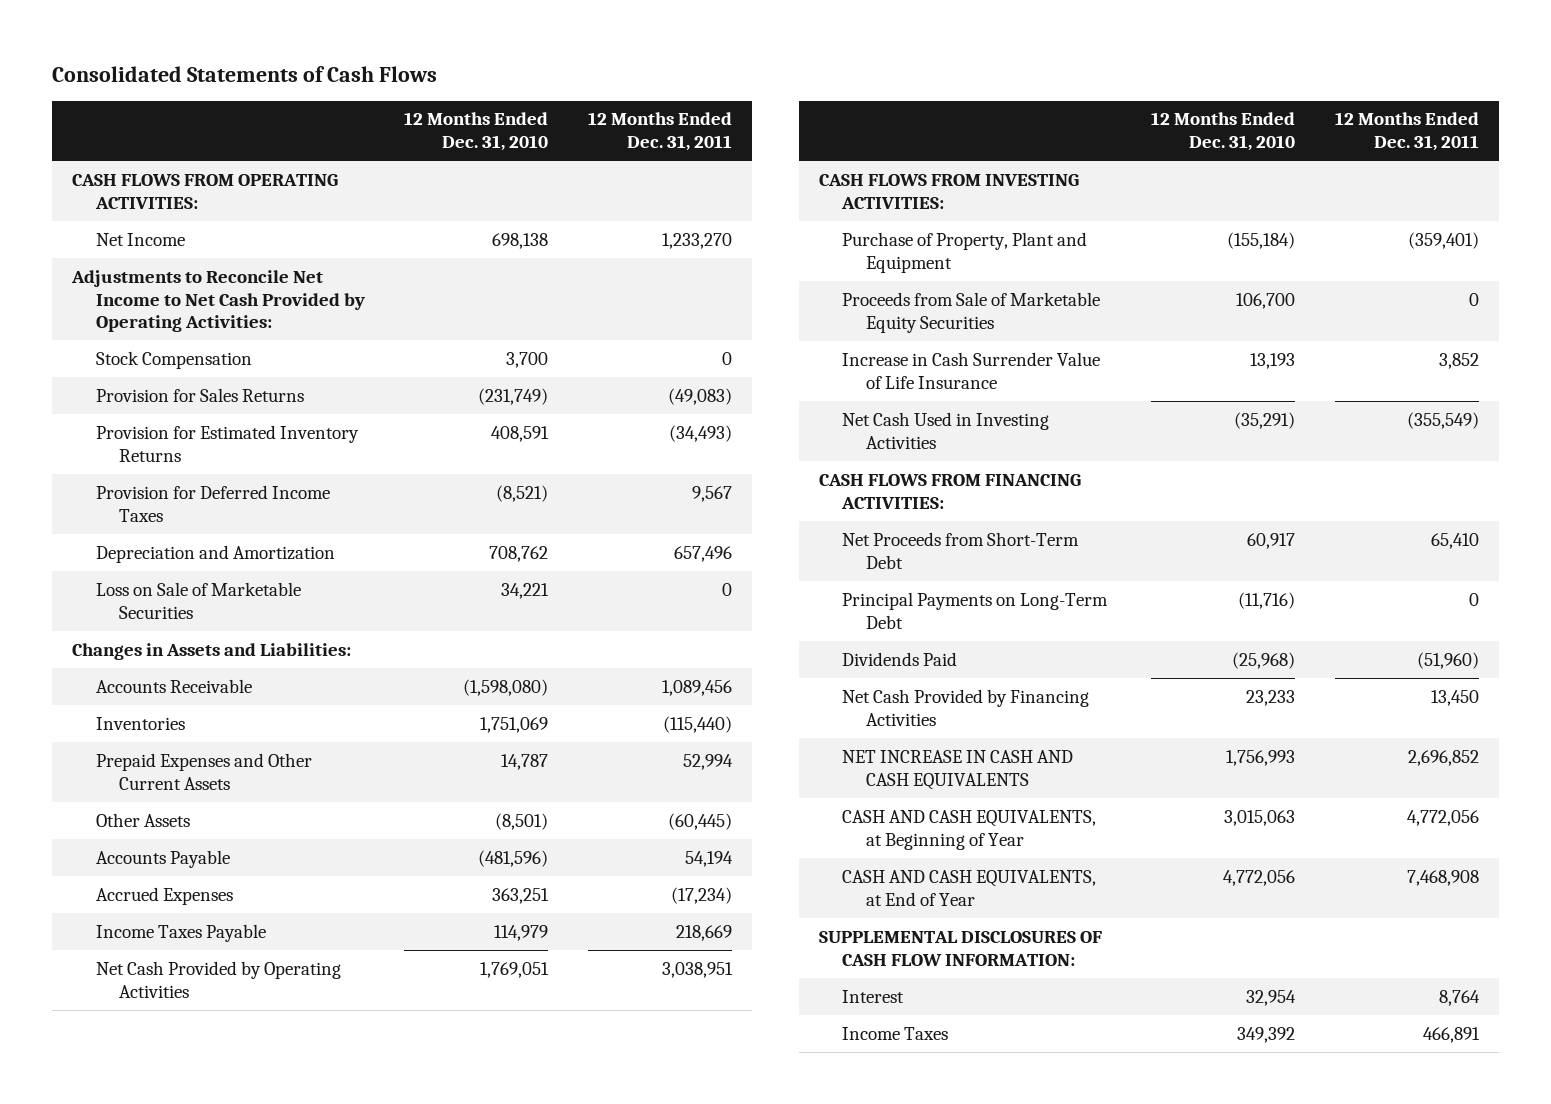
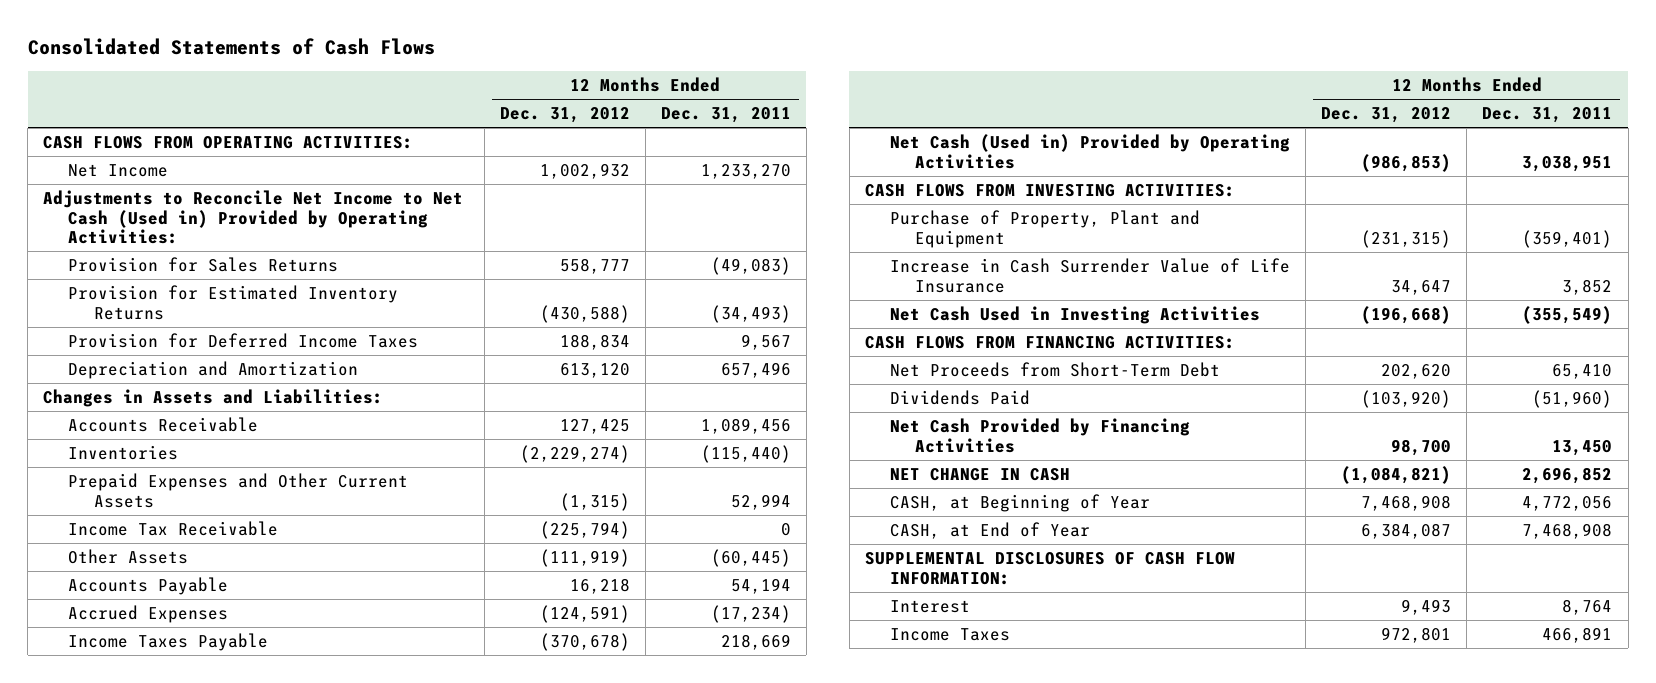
[404,112,549,152] 12 Months Ended Dec. 31, 2010 -> none
none -> [499,107,630,124] Dec. 31, 2012
[95,350,252,369] Stock Compensation -> none
[71,269,365,333] Adjustments to Reconcile Net Income to Net Cash Provided by Operating Activities: -> [43,190,464,245] Adjustments to Reconcile Net Income to Net Cash (Used in) Provided by Operating Activities:
[95,581,301,619] Loss on Sale of Marketable Securities -> none
none -> [68,521,279,537] Income Tax Receivable
[95,960,341,998] Net Cash Provided by Operating Activities -> [889,134,1290,169] Net Cash (Used in) Provided by Operating Activities
[842,291,1101,333] Proceeds from Sale of Marketable Equity Securities -> none
[842,591,1109,629] Principal Payments on Long-Term Debt -> none
[842,749,1074,790] NET INCREASE IN CASH AND CASH EQUIVALENTS -> [889,468,1070,482] NET CHANGE IN CASH
[842,809,1097,850] CASH AND CASH EQUIVALENTS, at Beginning of Year -> [889,494,1150,513] CASH, at Beginning of Year
[842,869,1097,906] CASH AND CASH EQUIVALENTS, at End of Year -> [889,522,1090,540] CASH, at End of Year

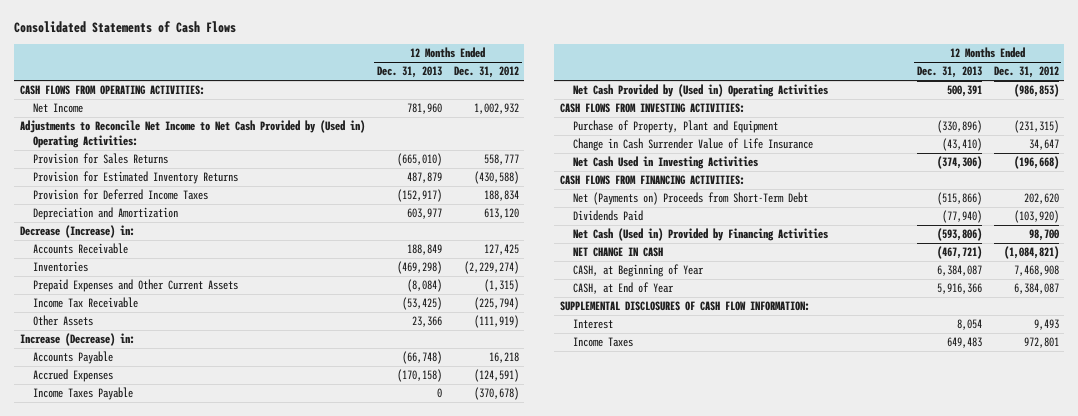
[660,107,791,124] Dec. 31, 2011 -> none
none -> [376,66,442,79] Dec. 31, 2013
[43,190,464,245] Adjustments to Reconcile Net Income to Net Cash (Used in) Provided by Operating Activities: -> [19,120,365,149] Adjustments to Reconcile Net Income to Net Cash Provided by (Used in) Operating Activities:
[43,389,384,408] Changes in Assets and Liabilities: -> [19,225,135,239] Decrease (Increase) in:
none -> [19,333,135,347] Increase (Decrease) in:
[889,134,1290,169] Net Cash (Used in) Provided by Operating Activities -> [573,84,829,98] Net Cash Provided by (Used in) Operating Activities
[889,258,1290,293] Increase in Cash Surrender Value of Life Insurance -> [573,138,814,152] Change in Cash Surrender Value of Life Insurance
[889,362,1220,378] Net Proceeds from Short-Term Debt -> [573,192,809,206] Net (Payments on) Proceeds from Short-Term Debt
[889,418,1190,453] Net Cash Provided by Financing Activities -> [573,228,829,242] Net Cash (Used in) Provided by Financing Activities

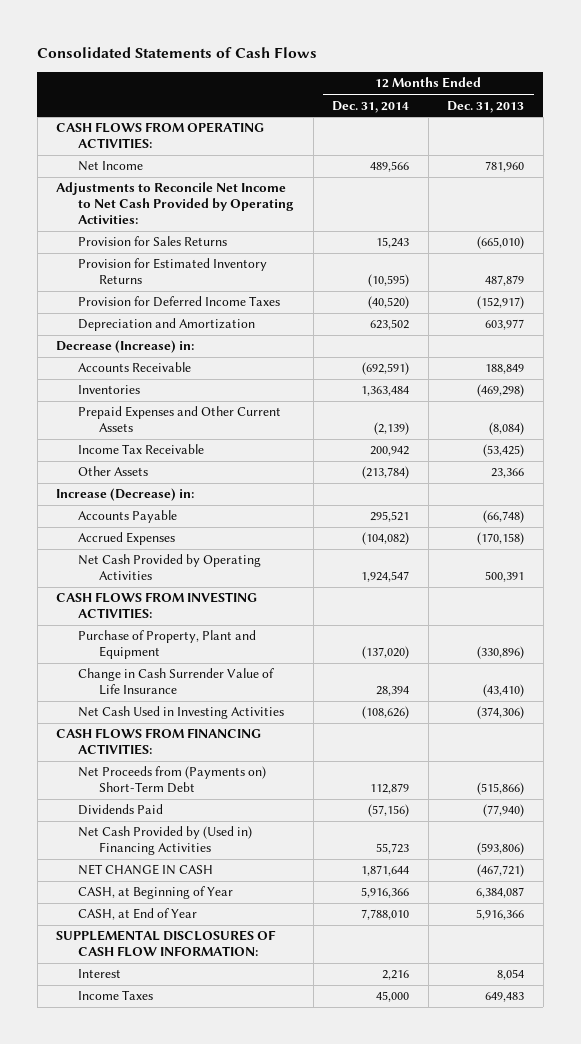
[453,66,519,79] Dec. 31, 2012 -> none
none -> [332,100,410,113] Dec. 31, 2014
[19,120,365,149] Adjustments to Reconcile Net Income to Net Cash Provided by (Used in) Operating Activities: -> [56,182,294,225] Adjustments to Reconcile Net Income to Net Cash Provided by Operating Activities:
[33,387,134,401] Income Taxes Payable -> none
[573,84,829,98] Net Cash Provided by (Used in) Operating Activities -> [77,554,261,581] Net Cash Provided by Operating Activities
[573,192,809,206] Net (Payments on) Proceeds from Short-Term Debt -> [77,766,266,794] Net Proceeds from (Payments on) Short-Term Debt
[573,228,829,242] Net Cash (Used in) Provided by Financing Activities -> [77,826,252,856] Net Cash Provided by (Used in) Financing Activities

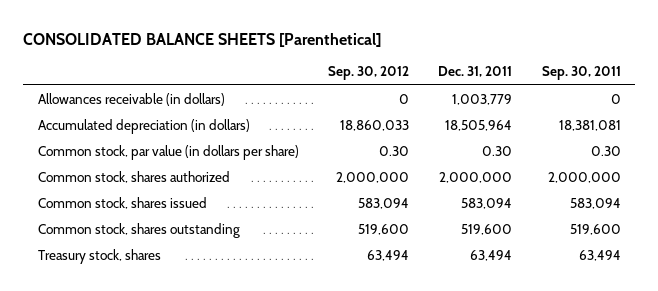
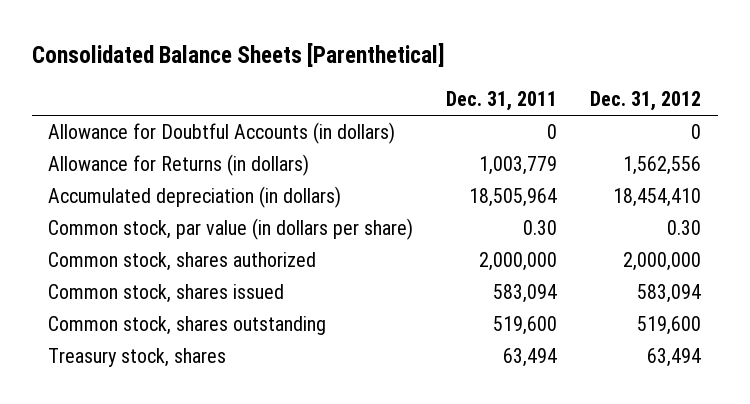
[23,32,382,47] CONSOLIDATED BALANCE SHEETS [Parenthetical] -> [32,43,446,68] Consolidated Balance Sheets [Parenthetical]
[328,66,410,81] Sep. 30, 2012 -> none
[541,66,621,81] Sep. 30, 2011 -> none
none -> [590,91,702,112] Dec. 31, 2012
[37,92,225,106] Allowances receivable (in dollars) -> [48,121,396,144] Allowance for Doubtful Accounts (in dollars)
[452,93,513,105] 1,003,779 -> [547,123,558,139] 0
none -> [48,153,310,176] Allowance for Returns (in dollars)

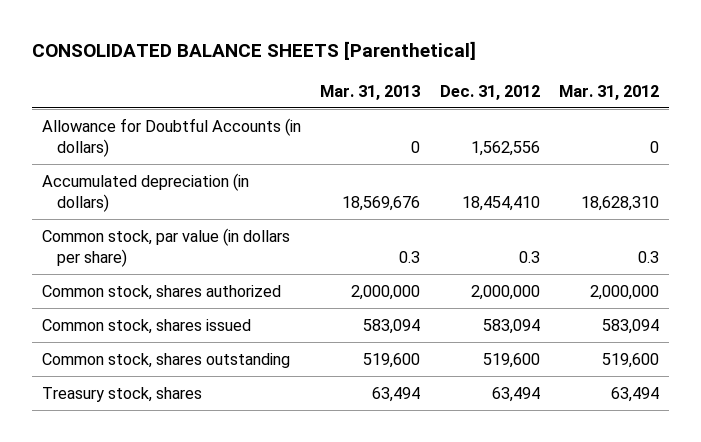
[32,43,446,68] Consolidated Balance Sheets [Parenthetical] -> [31,41,476,61] CONSOLIDATED BALANCE SHEETS [Parenthetical]
[446,91,558,112] Dec. 31, 2011 -> none
none -> [320,84,421,100] Mar. 31, 2013
none -> [559,84,660,100] Mar. 31, 2012
[48,153,310,176] Allowance for Returns (in dollars) -> none
[691,123,702,139] 0 -> [470,140,540,156] 1,562,556
[667,219,702,235] 0.30 -> [518,250,540,263] 0.3

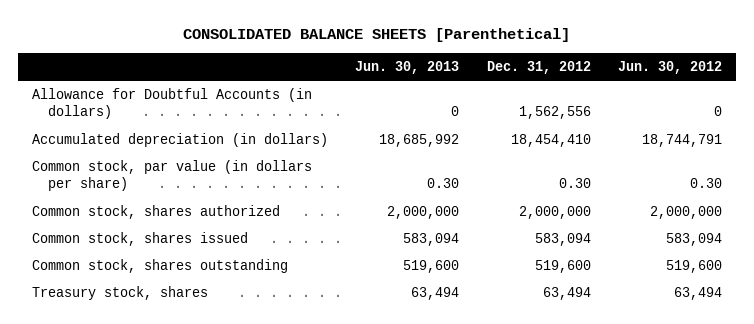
[320,84,421,100] Mar. 31, 2013 -> none
[559,84,660,100] Mar. 31, 2012 -> none
none -> [355,60,460,74] Jun. 30, 2013
none -> [618,60,723,74] Jun. 30, 2012
[518,250,540,263] 0.3 -> [558,178,591,189] 0.30

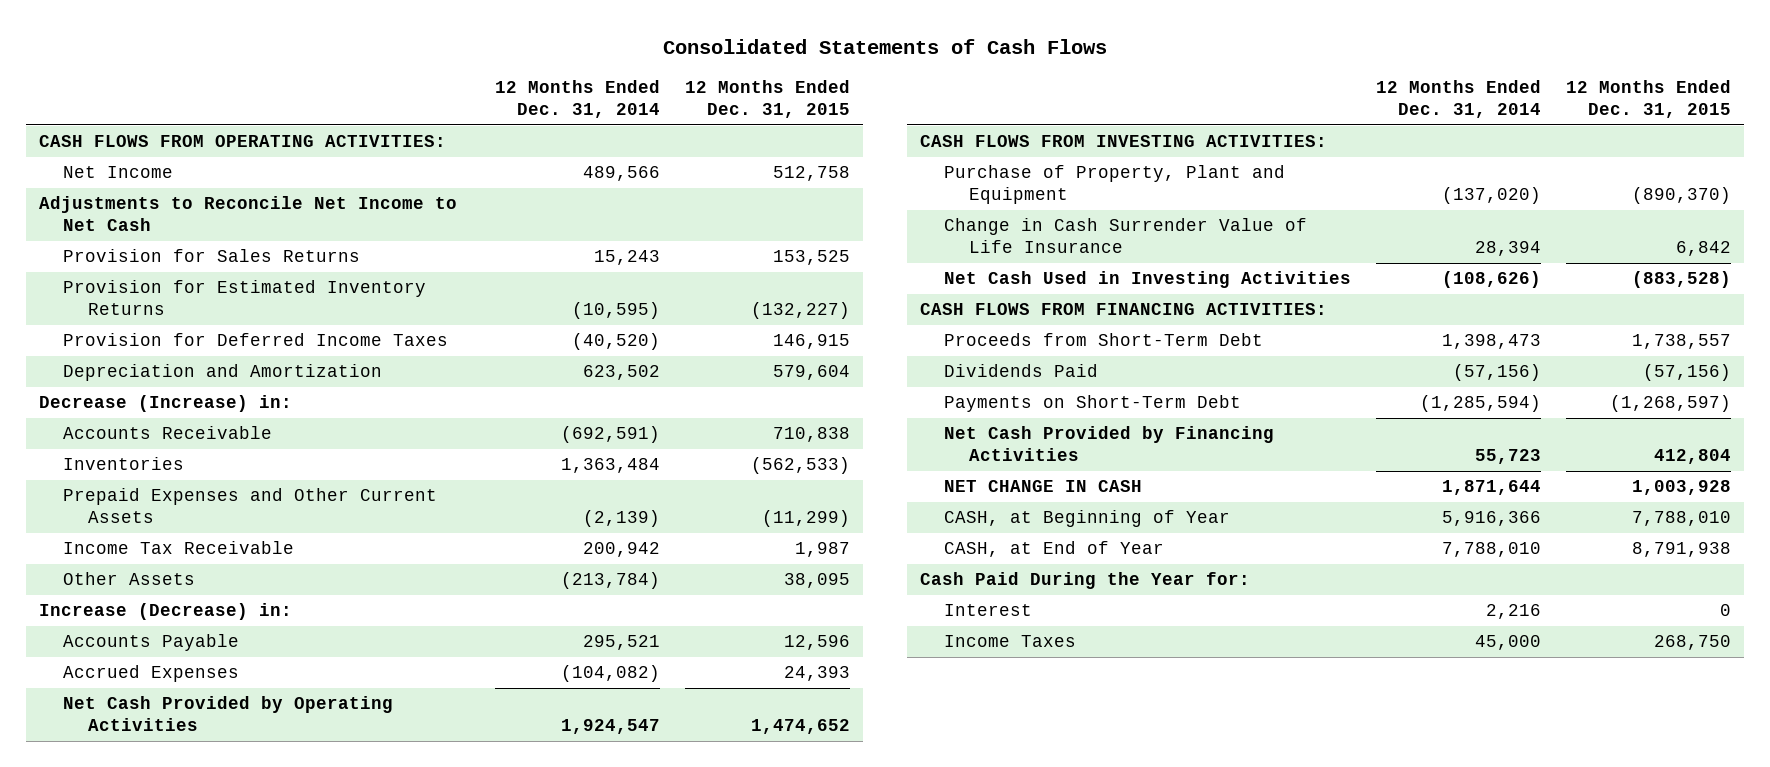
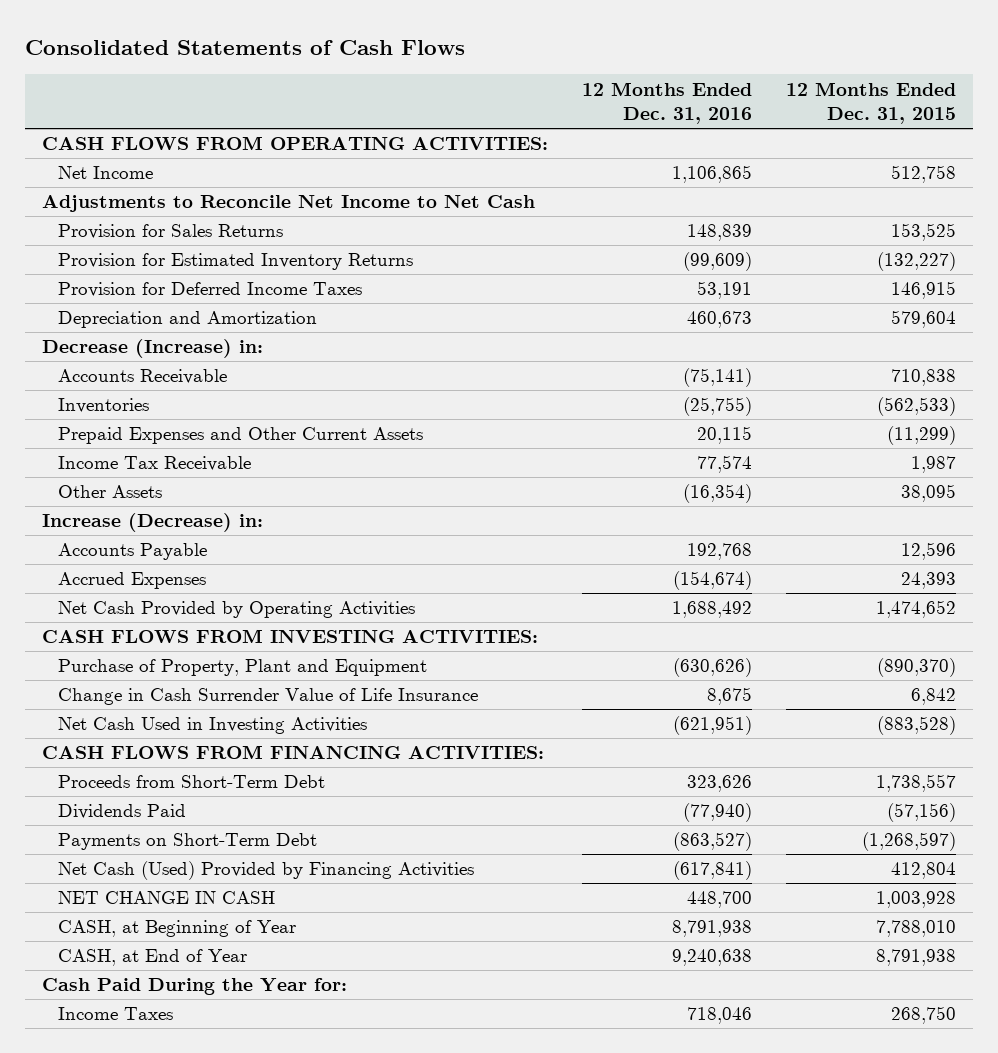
[495,80,661,119] 12 Months Ended Dec. 31, 2014 -> none
none -> [582,81,753,125] 12 Months Ended Dec. 31, 2016
[944,426,1275,462] Net Cash Provided by Financing Activities -> [57,861,474,881] Net Cash (Used) Provided by Financing Activities
[944,604,1033,617] Interest -> none

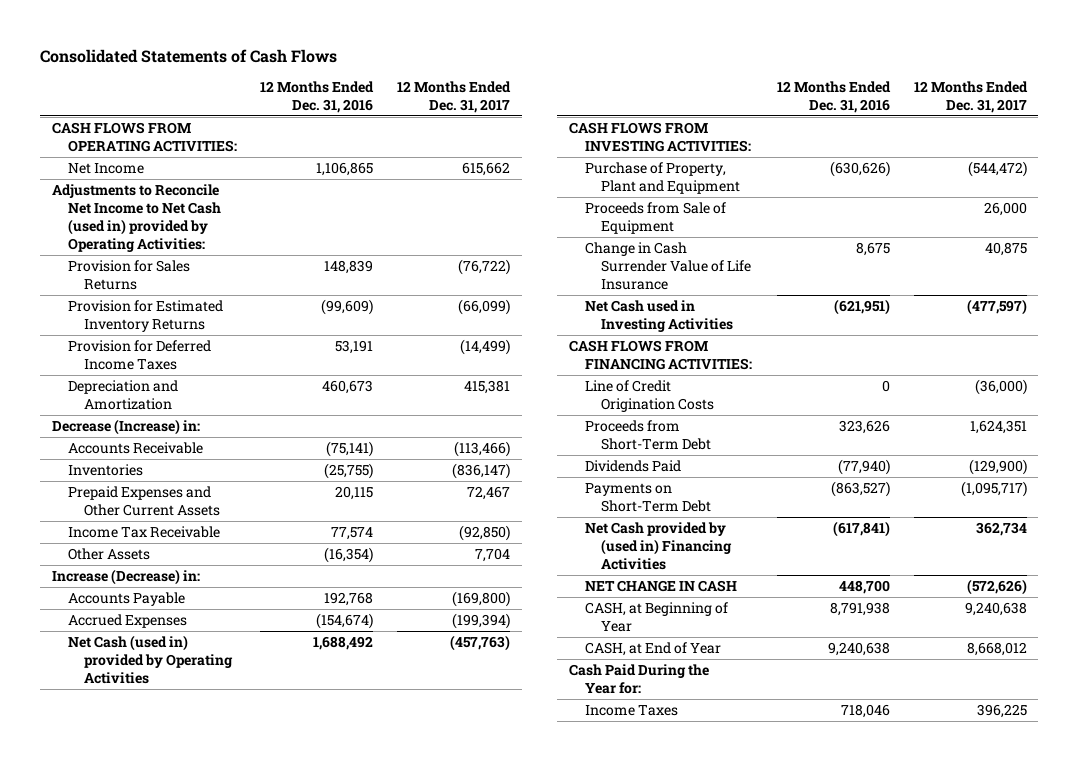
[785,81,956,125] 12 Months Ended Dec. 31, 2015 -> none
none -> [396,80,511,113] 12 Months Ended Dec. 31, 2017
[42,195,536,213] Adjustments to Reconcile Net Income to Net Cash -> [51,184,221,253] Adjustments to Reconcile Net Income to Net Cash (used in) provided by Operating Activities:
[57,601,415,619] Net Cash Provided by Operating Activities -> [67,635,234,685] Net Cash (used in) provided by Operating Activities
none -> [584,202,726,235] Proceeds from Sale of Equipment
[57,717,367,735] Net Cash Used in Investing Activities -> [584,300,733,333] Net Cash used in Investing Activities
none -> [584,380,714,413] Line of Credit Origination Costs
[57,861,474,881] Net Cash (Used) Provided by Financing Activities -> [584,522,732,571] Net Cash provided by (used in) Financing Activities

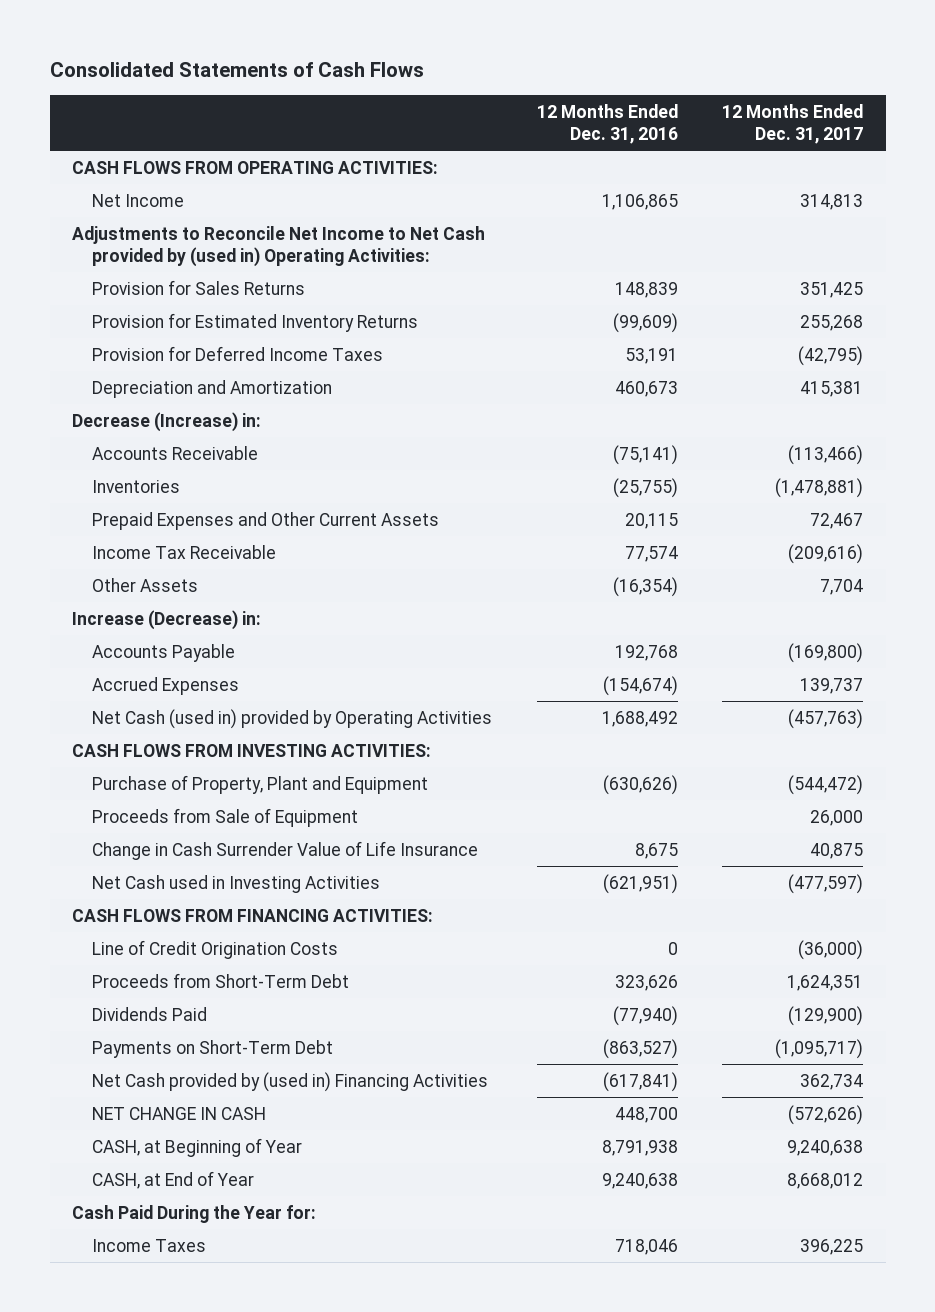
[461,162,510,177] 615,662 -> [800,193,864,210] 314,813
[51,184,221,253] Adjustments to Reconcile Net Income to Net Cash (used in) provided by Operating Activities: -> [72,225,486,267] Adjustments to Reconcile Net Income to Net Cash provided by (used in) Operating Activities:
[457,259,510,276] (76,722) -> [800,281,864,298] 351,425
[457,299,510,316] (66,099) -> [800,314,864,331] 255,268
[459,339,510,356] (14,499) -> [798,345,864,366] (42,795)
[451,463,510,480] (836,147) -> [775,477,864,498] (1,478,881)
[458,525,510,542] (92,850) -> [788,543,864,564] (209,616)
[451,613,510,630] (199,394) -> [800,677,864,694] 139,737

